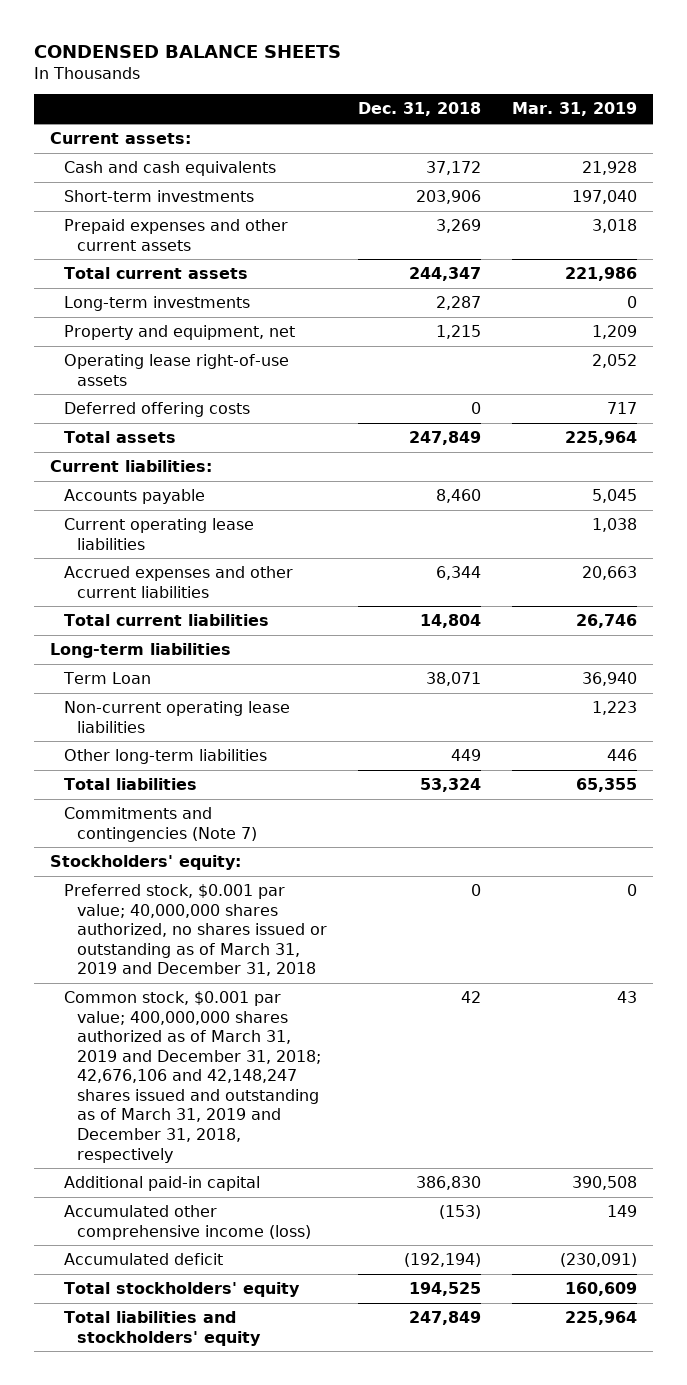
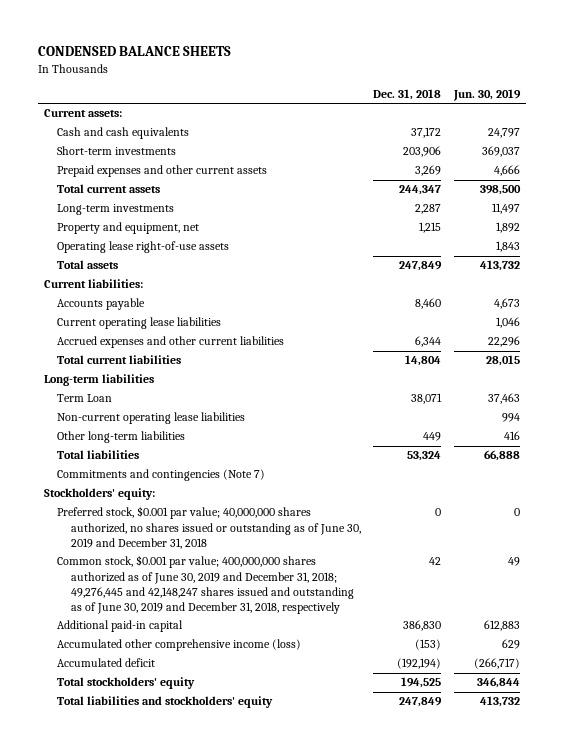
[512,102,638,117] Mar. 31, 2019 -> none
none -> [452,89,521,102] Jun. 30, 2019
[63,401,250,417] Deferred offering costs -> none
[63,883,328,977] Preferred stock, $0.001 par value; 40,000,000 shares authorized, no shares issued or outstanding as of March 31, 2019 and December 31, 2018 -> [57,506,361,549] Preferred stock, $0.001 par value; 40,000,000 shares authorized, no shares issued or outstanding as of June 30, 2019 and December 31, 2018
[63,990,322,1163] Common stock, $0.001 par value; 400,000,000 shares authorized as of March 31, 2019 and December 31, 2018; 42,676,106 and 42,148,247 shares issued and outstanding as of March 31, 2019 and December 31, 2018, respectively -> [57,555,354,615] Common stock, $0.001 par value; 400,000,000 shares authorized as of June 30, 2019 and December 31, 2018; 49,276,445 and 42,148,247 shares issued and outstanding as of June 30, 2019 and December 31, 2018, respectively

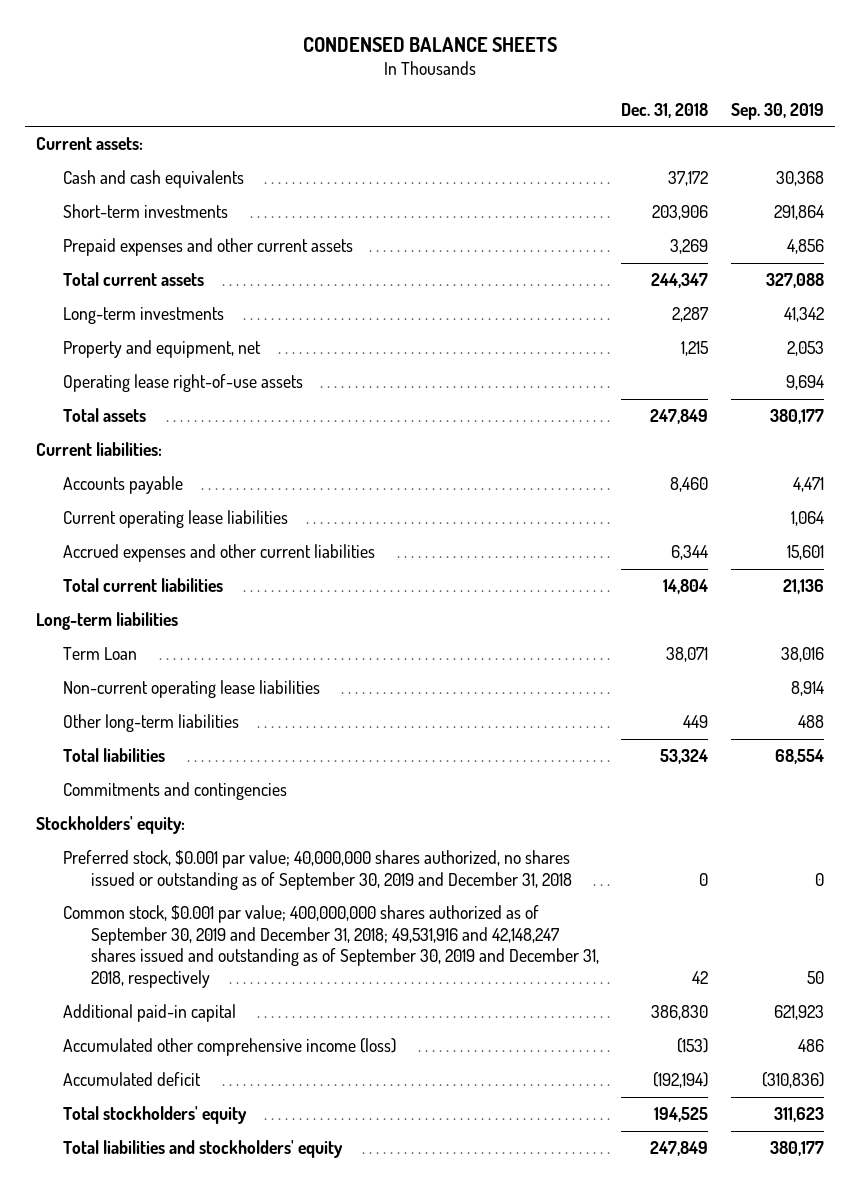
[452,89,521,102] Jun. 30, 2019 -> none
none -> [730,102,824,120] Sep. 30, 2019
[57,469,266,482] Commitments and contingencies (Note 7) -> [63,782,288,801] Commitments and contingencies
[57,506,361,549] Preferred stock, $0.001 par value; 40,000,000 shares authorized, no shares issued or outstanding as of June 30, 2019 and December 31, 2018 -> [63,850,572,890] Preferred stock, $0.001 par value; 40,000,000 shares authorized, no shares issued or outstanding as of September 30, 2019 and December 31, 2018
[57,555,354,615] Common stock, $0.001 par value; 400,000,000 shares authorized as of June 30, 2019 and December 31, 2018; 49,276,445 and 42,148,247 shares issued and outstanding as of June 30, 2019 and December 31, 2018, respectively -> [63,905,599,989] Common stock, $0.001 par value; 400,000,000 shares authorized as of September 30, 2019 and December 31, 2018; 49,531,916 and 42,148,247 shares issued and outstanding as of September 30, 2019 and December 31, 2018, respectively

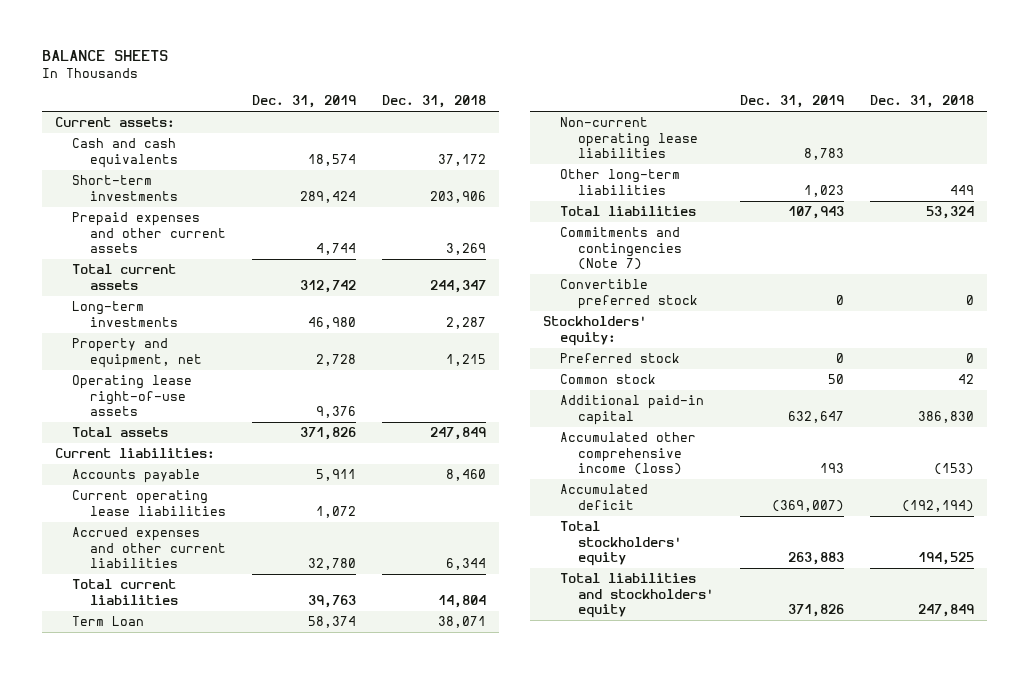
[302,36,557,52] CONDENSED BALANCE SHEETS -> [41,49,168,61] BALANCE SHEETS
[730,102,824,120] Sep. 30, 2019 -> none
none -> [251,95,356,109] Dec. 31, 2019
[35,612,178,631] Long-term liabilities -> none
[63,782,288,801] Commitments and contingencies -> [560,227,683,271] Commitments and contingencies (Note 7)
none -> [560,279,699,309] Convertible preferred stock
[63,850,572,890] Preferred stock, $0.001 par value; 40,000,000 shares authorized, no shares issued or outstanding as of September 30, 2019 and December 31, 2018 -> [560,353,681,364] Preferred stock
[63,905,599,989] Common stock, $0.001 par value; 400,000,000 shares authorized as of September 30, 2019 and December 31, 2018; 49,531,916 and 42,148,247 shares issued and outstanding as of September 30, 2019 and December 31, 2018, respectively -> [560,374,657,385] Common stock

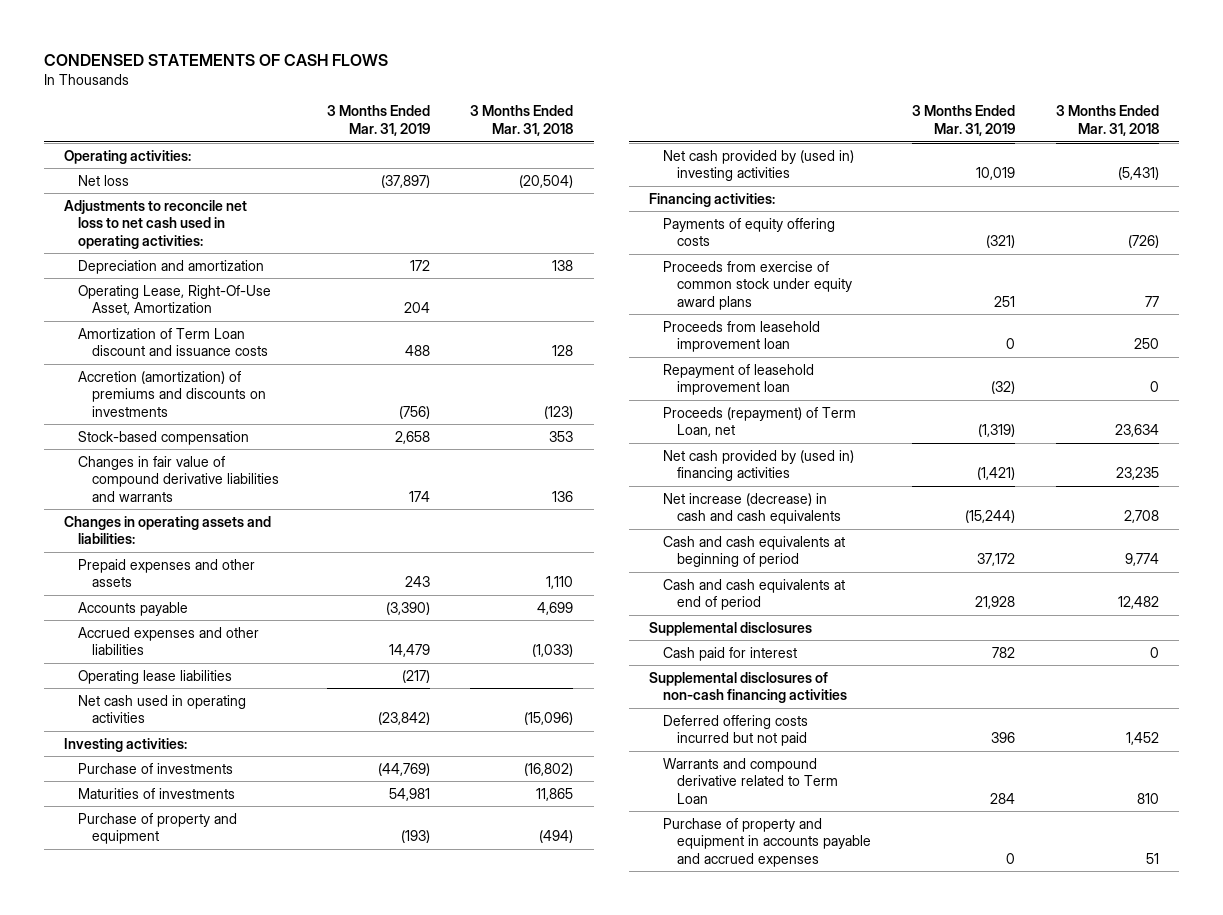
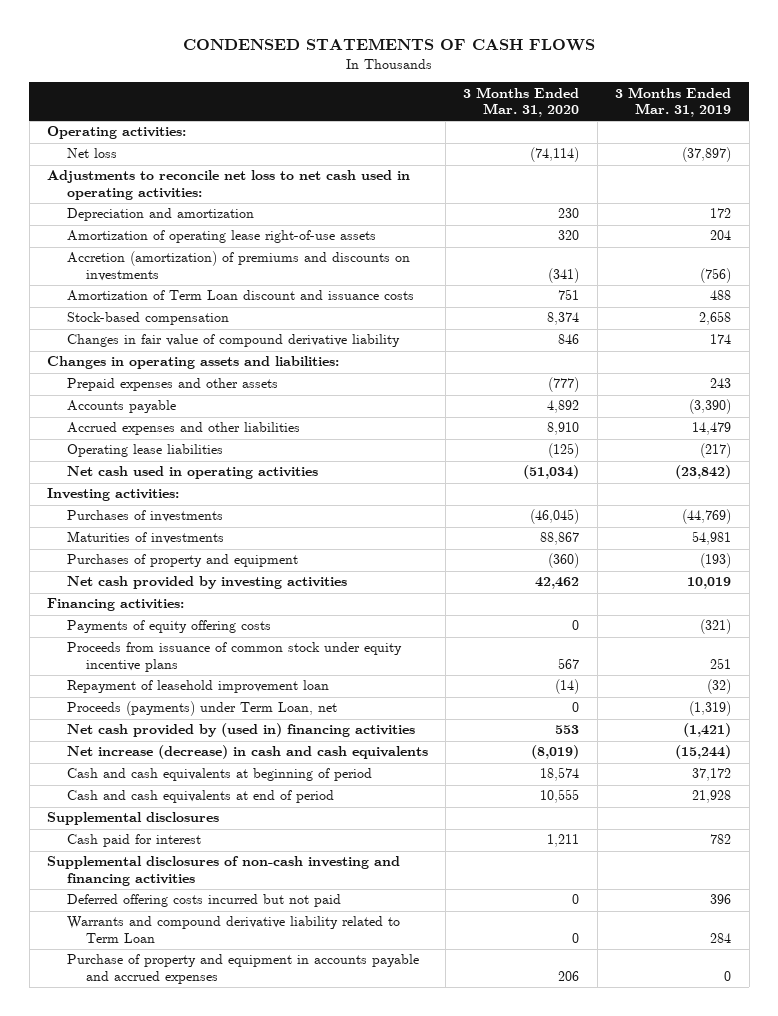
[470,105,574,137] 3 Months Ended Mar. 31, 2018 -> none
none -> [463,86,580,118] 3 Months Ended Mar. 31, 2020
[78,284,272,316] Operating Lease, Right-Of-Use Asset, Amortization -> [66,230,376,244] Amortization of operating lease right-of-use assets
[78,327,269,357] Amortization of Term Loan discount and issuance costs -> [66,290,414,302] Amortization of Term Loan discount and issuance costs
[78,455,280,503] Changes in fair value of compound derivative liabilities and warrants -> [66,334,400,348] Changes in fair value of compound derivative liability
[78,762,234,774] Purchase of investments -> [66,510,223,523] Purchases of investments
[78,812,238,845] Purchase of property and equipment -> [66,554,298,568] Purchases of property and equipment
[663,149,855,182] Net cash provided by (used in) investing activities -> [66,576,347,590] Net cash provided by investing activities
[663,320,821,353] Proceeds from leasehold improvement loan -> none
[663,260,853,311] Proceeds from exercise of common stock under equity award plans -> [66,642,402,673] Proceeds from issuance of common stock under equity incentive plans
[663,406,857,438] Proceeds (repayment) of Term Loan, net -> [66,701,337,717] Proceeds (payments) under Term Loan, net
[649,671,848,704] Supplemental disclosures of non-cash financing activities -> [47,856,401,887] Supplemental disclosures of non-cash investing and financing activities
[663,757,839,805] Warrants and compound derivative related to Term Loan -> [66,916,400,944] Warrants and compound derivative liability related to Term Loan

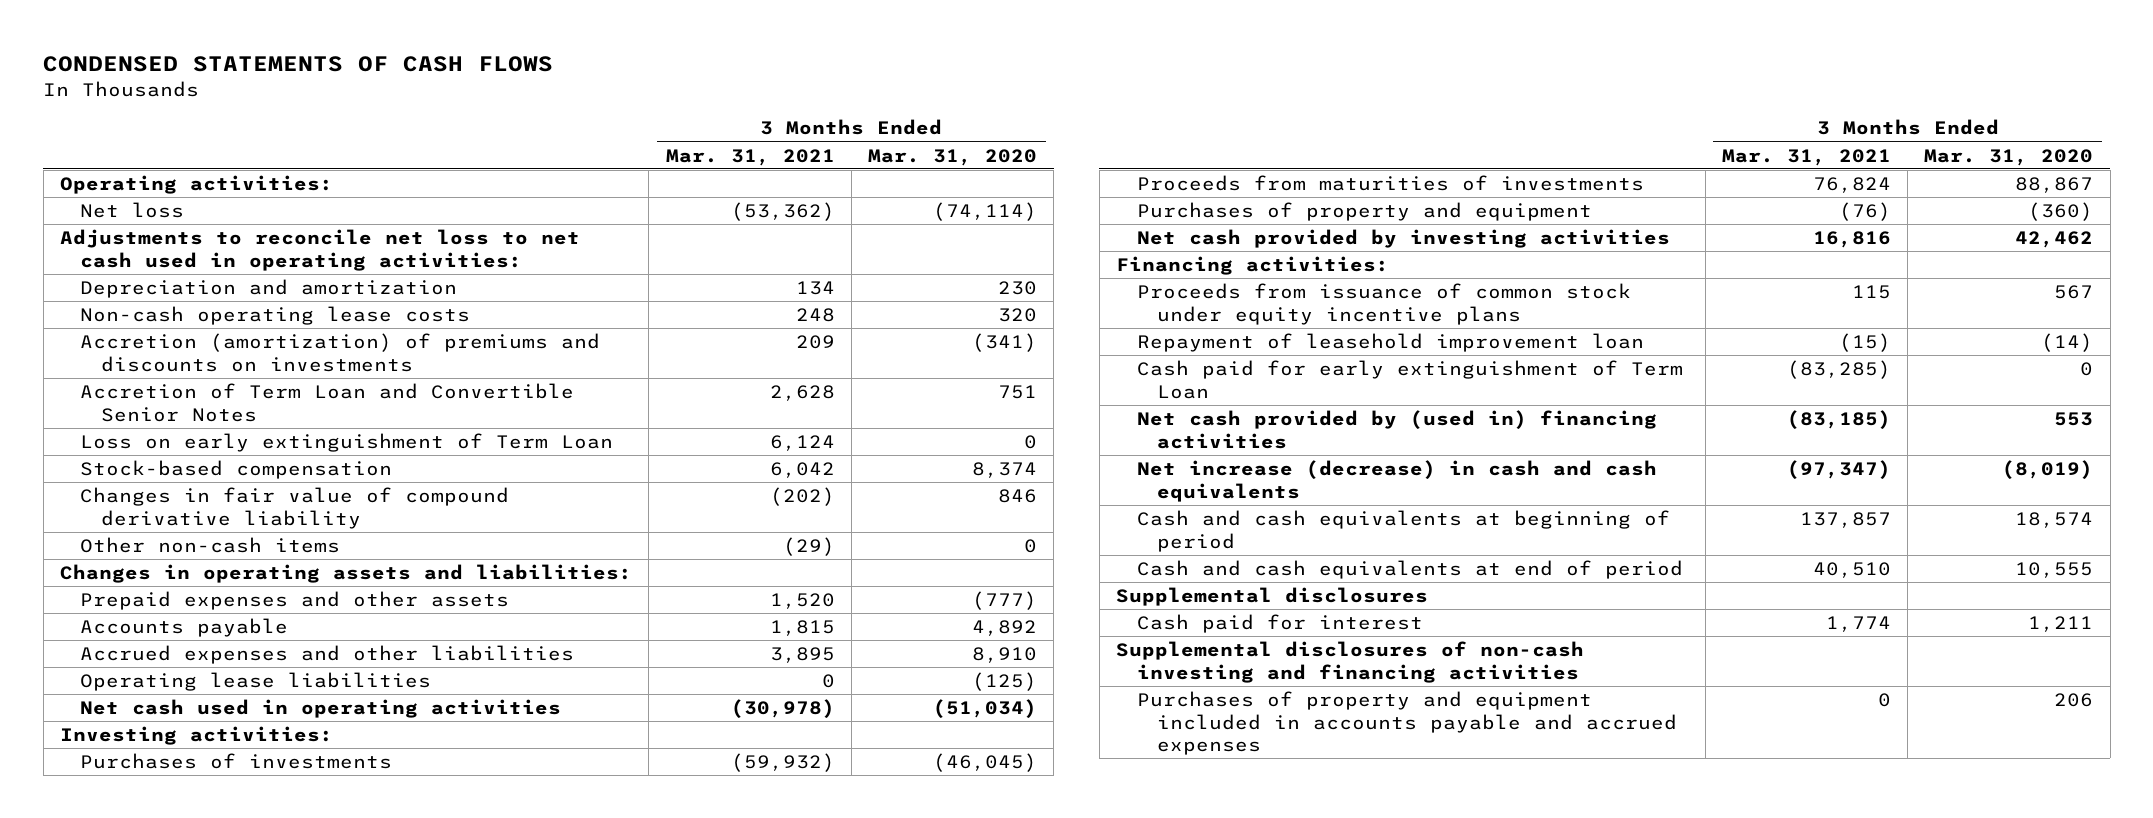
[615,86,732,118] 3 Months Ended Mar. 31, 2019 -> none
none -> [665,148,835,166] Mar. 31, 2021
[66,230,376,244] Amortization of operating lease right-of-use assets -> [80,306,471,326] Non-cash operating lease costs
[66,290,414,302] Amortization of Term Loan discount and issuance costs -> [80,383,575,422] Accretion of Term Loan and Convertible Senior Notes
none -> [80,433,614,453] Loss on early extinguishment of Term Loan
none -> [80,537,341,554] Other non-cash items
[66,531,224,545] Maturities of investments -> [1136,175,1644,192] Proceeds from maturities of investments
[66,620,271,634] Payments of equity offering costs -> none
[66,701,337,717] Proceeds (payments) under Term Loan, net -> [1136,360,1683,399] Cash paid for early extinguishment of Term Loan
[66,894,341,908] Deferred offering costs incurred but not paid -> none
[66,916,400,944] Warrants and compound derivative liability related to Term Loan -> none
[66,954,419,985] Purchase of property and equipment in accounts payable and accrued expenses -> [1136,691,1678,755] Purchases of property and equipment included in accounts payable and accrued expenses

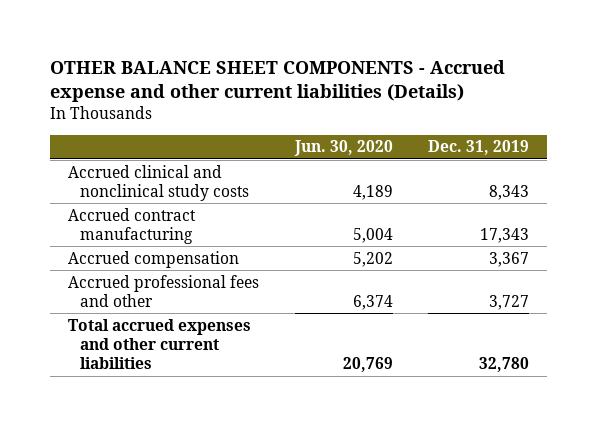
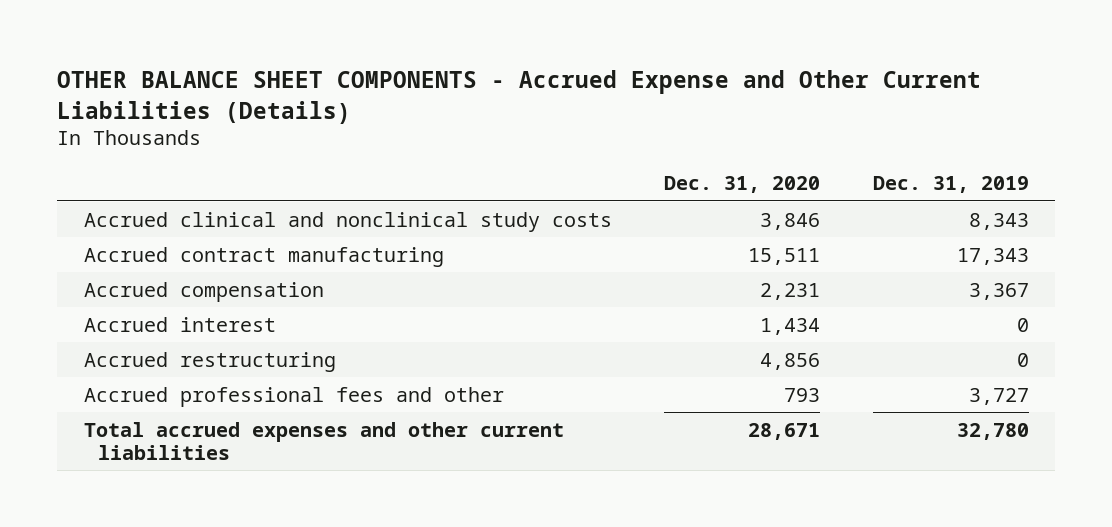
[50,60,506,103] OTHER BALANCE SHEET COMPONENTS - Accrued expense and other current liabilities (Details) -> [57,70,982,124] OTHER BALANCE SHEET COMPONENTS - Accrued Expense and Other Current Liabilities (Details)
[293,140,393,157] Jun. 30, 2020 -> none
none -> [664,175,821,193] Dec. 31, 2020
none -> [83,316,276,332] Accrued interest
none -> [83,351,336,372] Accrued restructuring

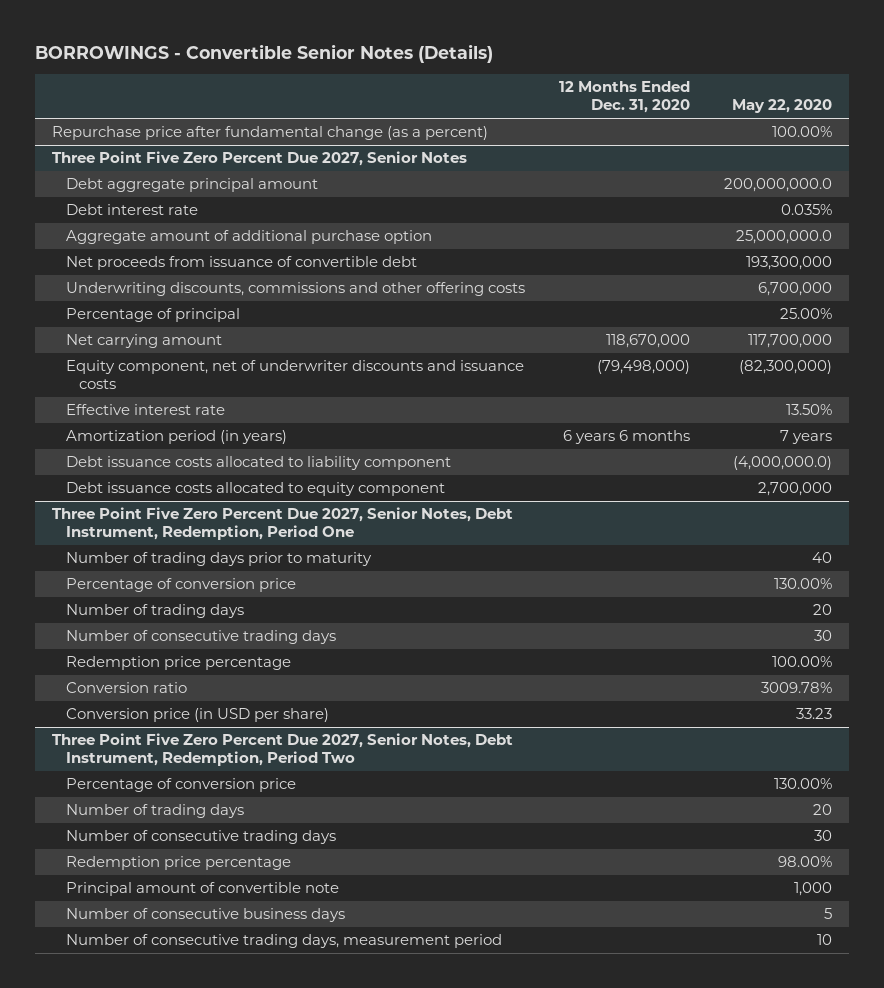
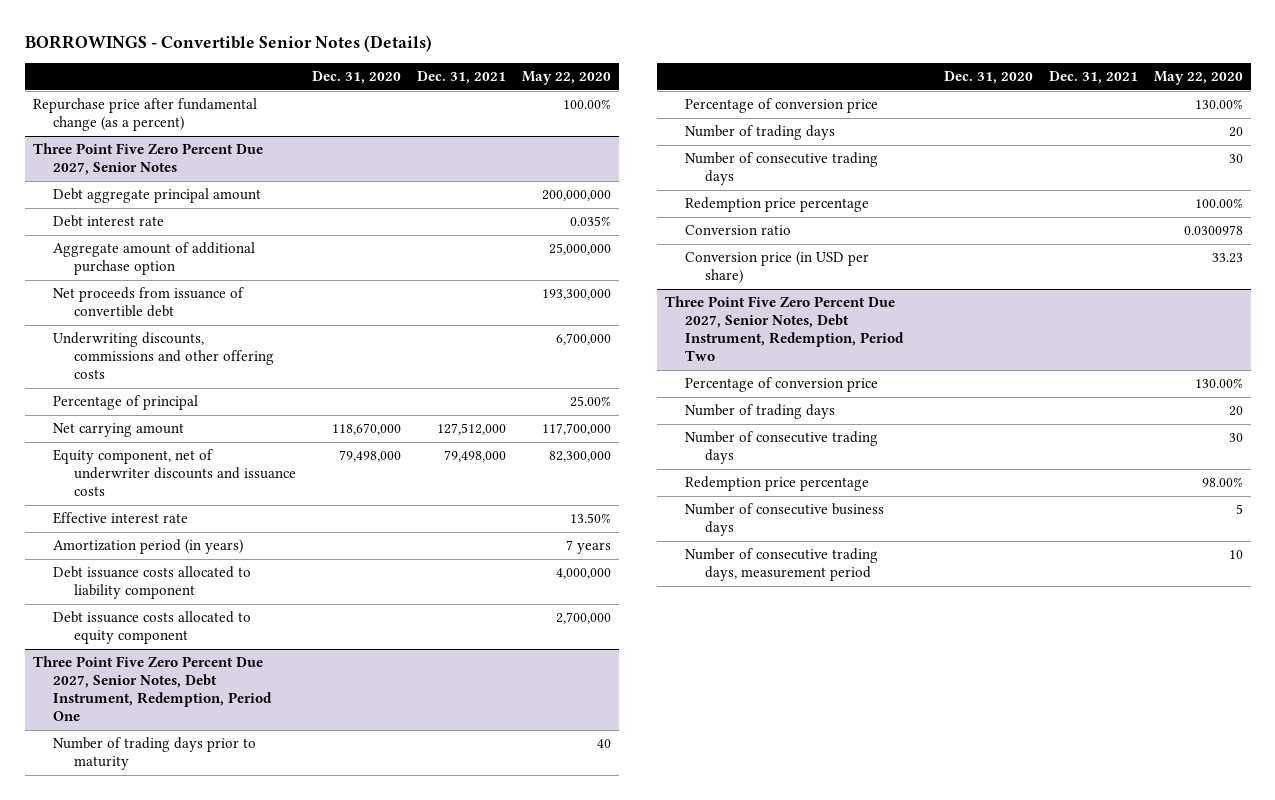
[558,81,690,114] 12 Months Ended Dec. 31, 2020 -> none
none -> [311,71,401,85] Dec. 31, 2020
none -> [416,71,506,85] Dec. 31, 2021
[723,178,832,193] 200,000,000.0 -> [541,190,611,202] 200,000,000
[735,230,832,245] 25,000,000.0 -> [548,243,611,256] 25,000,000
[738,360,832,375] (82,300,000) -> [548,451,611,463] 82,300,000
[732,456,832,471] (4,000,000.0) -> [555,568,611,580] 4,000,000
[760,682,832,694] 3009.78% -> [1183,225,1243,236] 0.0300978
[65,882,339,897] Principal amount of convertible note -> none

